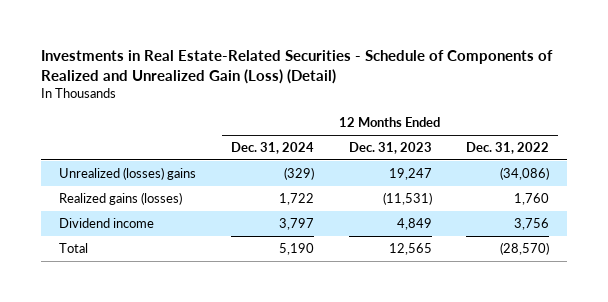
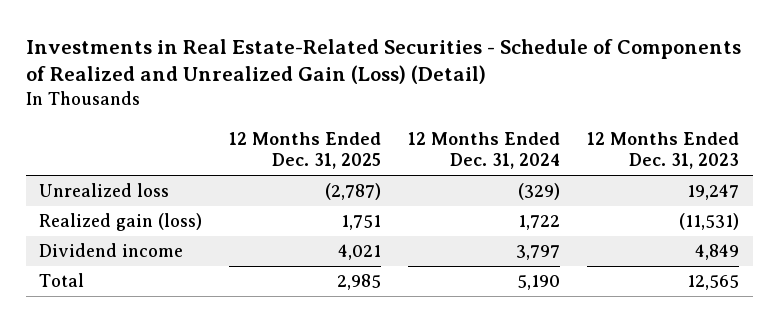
[466,141,550,154] Dec. 31, 2022 -> none
none -> [229,131,382,170] 12 Months Ended Dec. 31, 2025
[58,166,196,180] Unrealized (losses) gains -> [39,183,170,198] Unrealized loss
[58,191,182,205] Realized gains (losses) -> [39,213,203,232] Realized gain (loss)

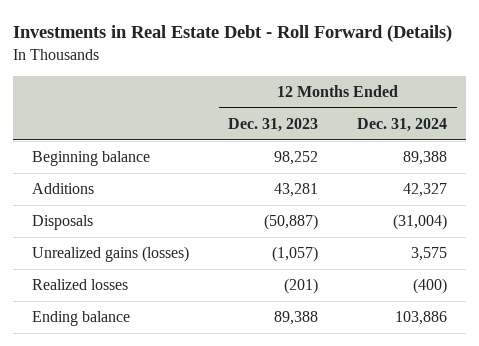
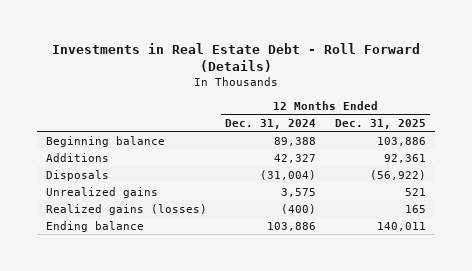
[228,118,319,133] Dec. 31, 2023 -> none
none -> [334,118,426,129] Dec. 31, 2025
[32,246,190,263] Unrealized gains (losses) -> [46,186,159,198] Unrealized gains
[32,279,129,291] Realized losses -> [46,203,208,215] Realized gains (losses)

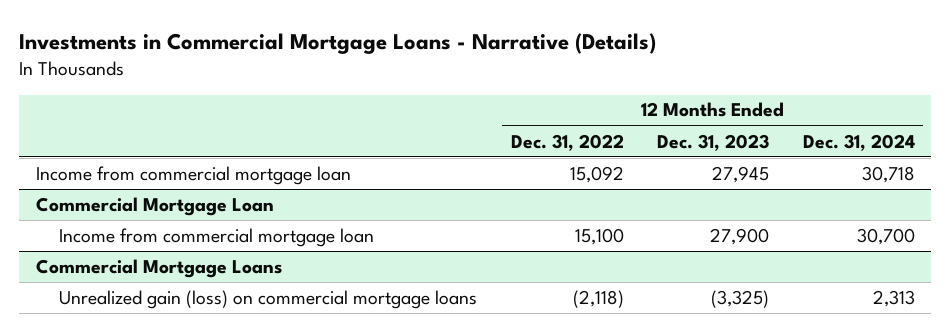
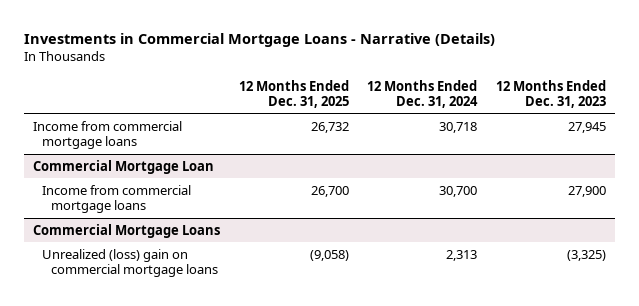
[510,133,624,151] Dec. 31, 2022 -> none
none -> [238,79,349,108] 12 Months Ended Dec. 31, 2025
[35,165,351,185] Income from commercial mortgage loan -> [33,120,183,150] Income from commercial mortgage loans
[59,227,375,247] Income from commercial mortgage loan -> [42,184,192,214] Income from commercial mortgage loans
[59,289,478,309] Unrealized gain (loss) on commercial mortgage loans -> [42,248,219,278] Unrealized (loss) gain on commercial mortgage loans

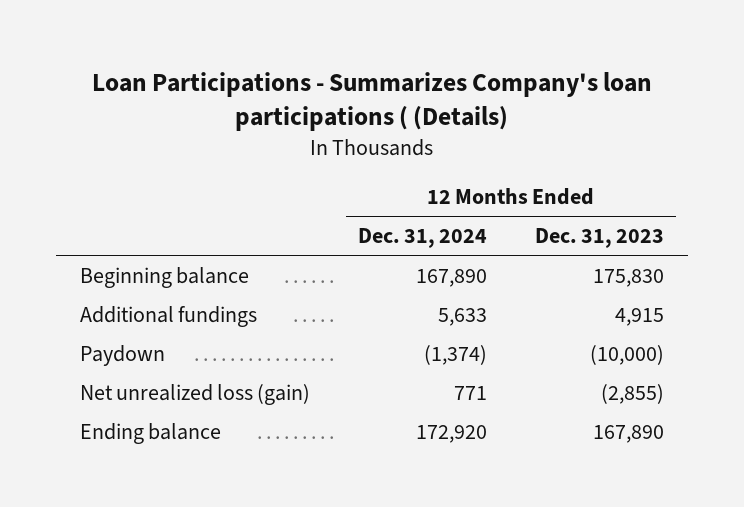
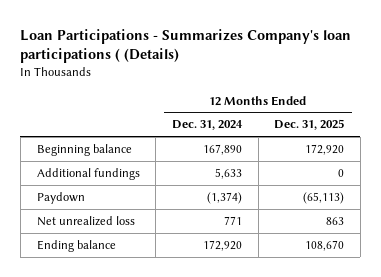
[534,228,664,249] Dec. 31, 2023 -> none
none -> [274,119,345,131] Dec. 31, 2025
[80,383,311,405] Net unrealized loss (gain) -> [36,215,135,226] Net unrealized loss

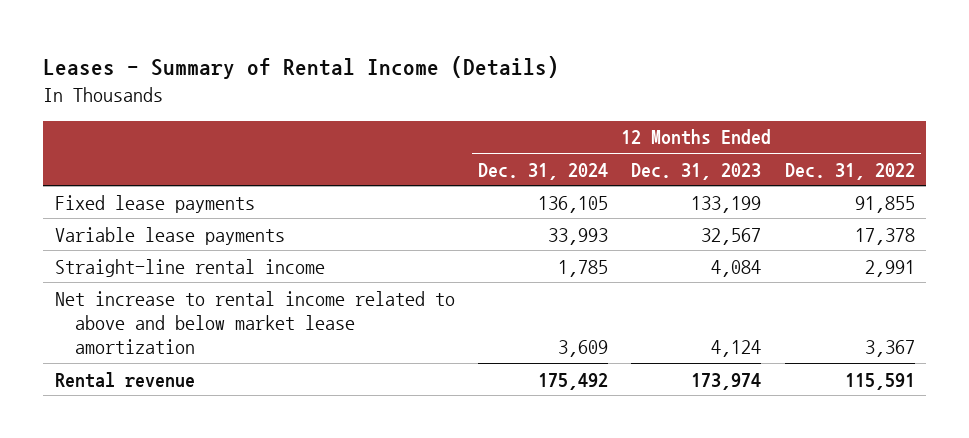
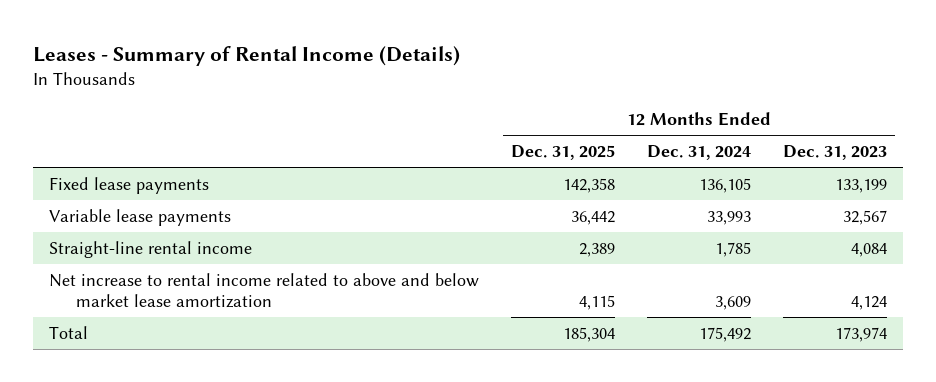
[784,162,915,180] Dec. 31, 2022 -> none
none -> [510,145,615,161] Dec. 31, 2025
[54,371,195,388] Rental revenue -> [48,325,88,339] Total

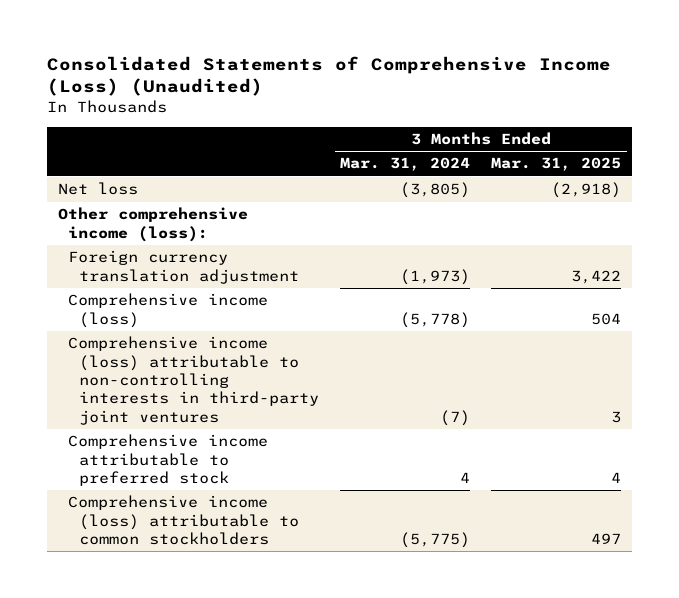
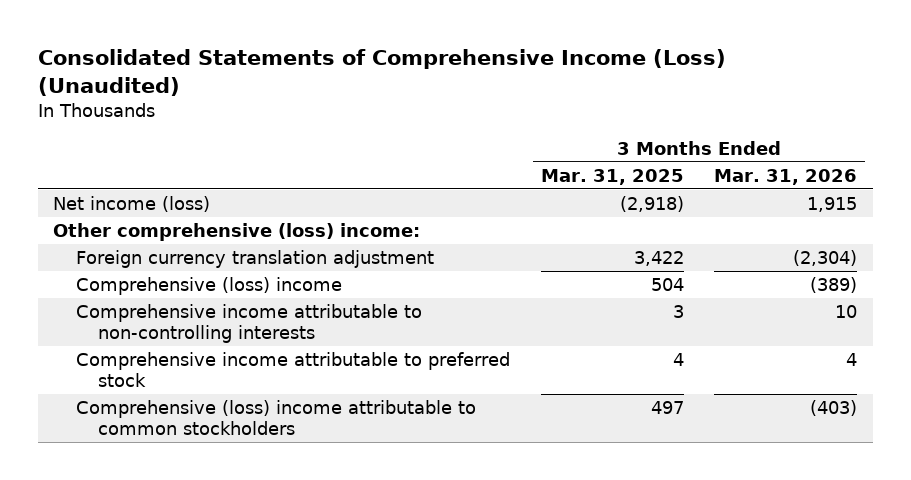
[340,157,471,172] Mar. 31, 2024 -> none
none -> [714,168,858,185] Mar. 31, 2026
[57,182,138,196] Net loss -> [53,195,211,212] Net income (loss)
[57,207,248,242] Other comprehensive income (loss): -> [53,222,421,241] Other comprehensive (loss) income:
[68,293,269,328] Comprehensive income (loss) -> [75,276,342,295] Comprehensive (loss) income
[68,336,320,425] Comprehensive income (loss) attributable to non-controlling interests in third-party joint ventures -> [75,303,422,343] Comprehensive income attributable to non-controlling interests
[68,495,300,545] Comprehensive income (loss) attributable to common stockholders -> [75,399,476,435] Comprehensive (loss) income attributable to common stockholders

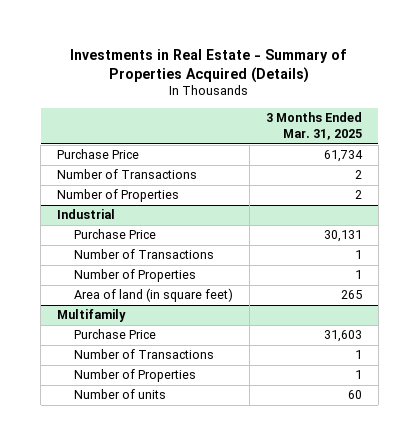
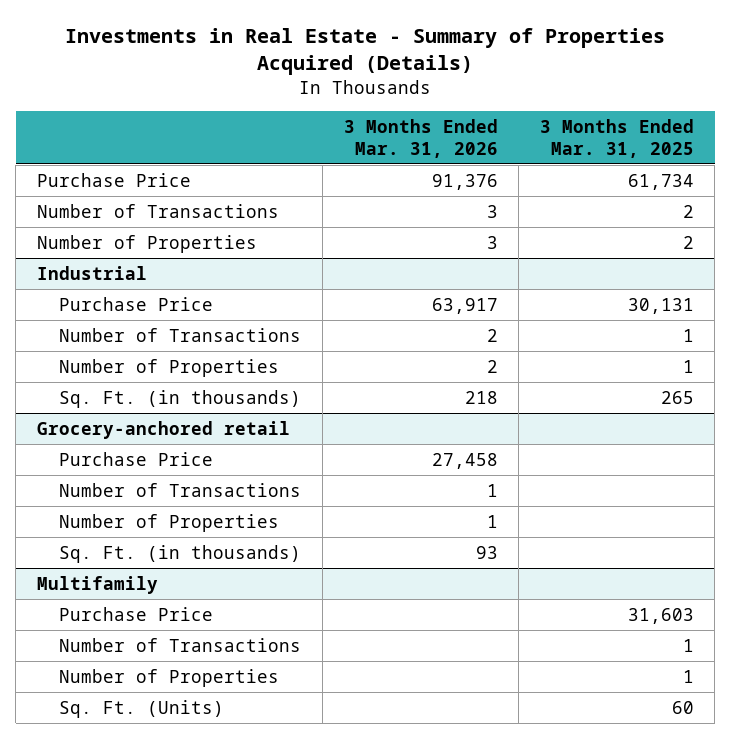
none -> [343,119,498,158] 3 Months Ended Mar. 31, 2026
[74,288,234,303] Area of land (in square feet) -> [59,389,302,408] Sq. Ft. (in thousands)
none -> [36,420,290,439] Grocery-anchored retail
none -> [59,451,214,466] Purchase Price
none -> [59,482,302,497] Number of Transactions
none -> [59,513,280,532] Number of Properties
none -> [59,544,302,563] Sq. Ft. (in thousands)
[74,389,167,400] Number of units -> [59,699,225,718] Sq. Ft. (Units)

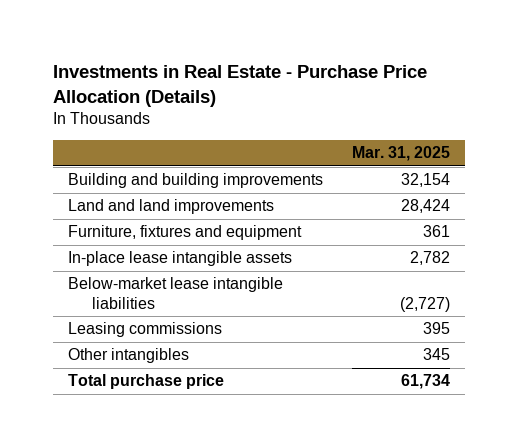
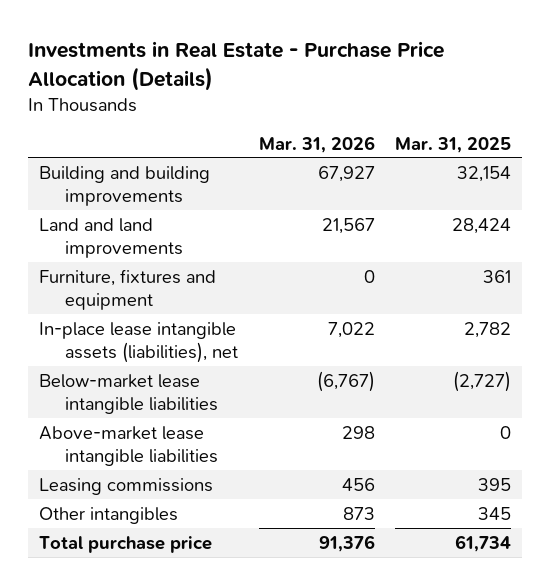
none -> [258,135,375,153] Mar. 31, 2026
[67,251,292,267] In-place lease intangible assets -> [38,321,238,364] In-place lease intangible assets (liabilities), net
none -> [38,425,218,467] Above-market lease intangible liabilities

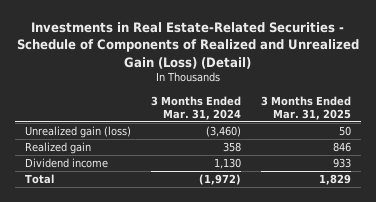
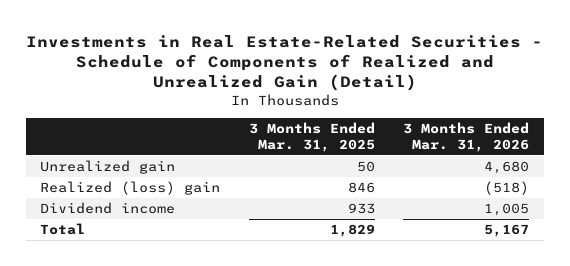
[17,22,360,69] Investments in Real Estate-Related Securities - Schedule of Components of Realized and Unrealized Gain (Loss) (Detail) -> [25,34,543,92] Investments in Real Estate-Related Securities - Schedule of Components of Realized and Unrealized Gain (Detail)
[151,95,242,120] 3 Months Ended Mar. 31, 2024 -> none
none -> [403,122,530,152] 3 Months Ended Mar. 31, 2026
[25,126,132,139] Unrealized gain (loss) -> [40,160,176,175] Unrealized gain
[25,142,92,155] Realized gain -> [40,181,221,196] Realized (loss) gain

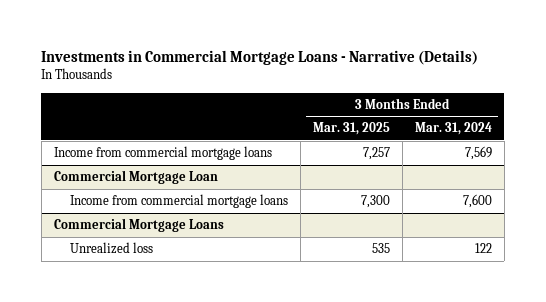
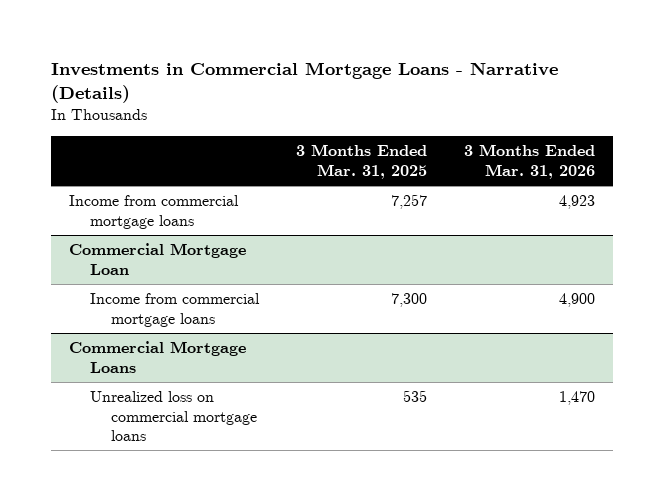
[414,122,492,136] Mar. 31, 2024 -> none
none -> [463,144,595,179] 3 Months Ended Mar. 31, 2026
[69,242,153,255] Unrealized loss -> [90,391,257,441] Unrealized loss on commercial mortgage loans

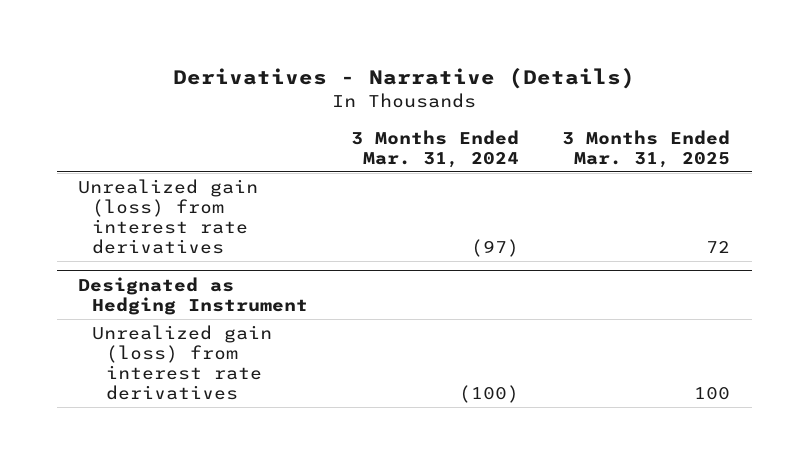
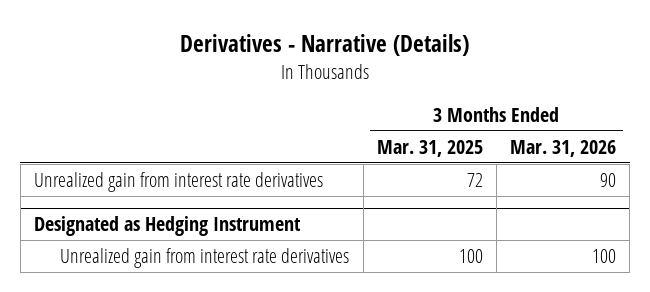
[351,129,520,168] 3 Months Ended Mar. 31, 2024 -> none
none -> [510,139,617,157] Mar. 31, 2026
[78,178,259,254] Unrealized gain (loss) from interest rate derivatives -> [34,172,324,193] Unrealized gain from interest rate derivatives
[92,324,273,400] Unrealized gain (loss) from interest rate derivatives -> [60,248,350,269] Unrealized gain from interest rate derivatives

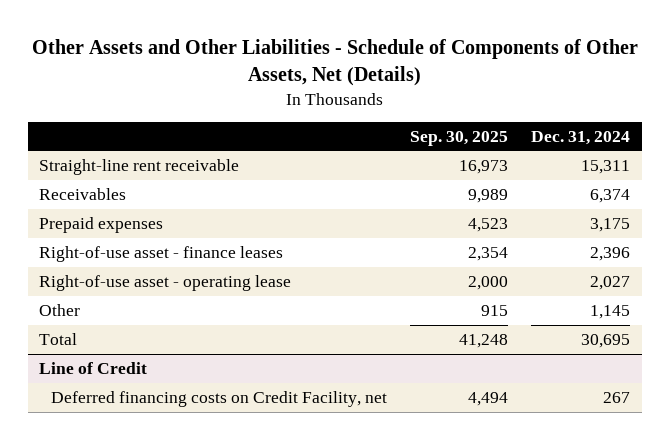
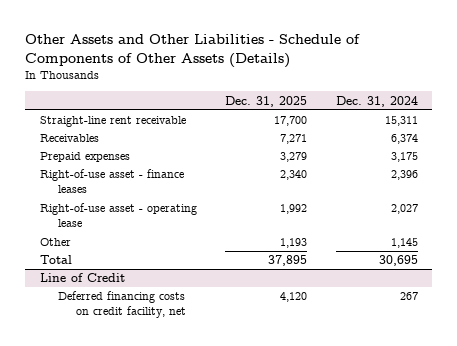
[31,39,638,87] Other Assets and Other Liabilities - Schedule of Components of Other Assets, Net (Details) -> [25,34,361,68] Other Assets and Other Liabilities - Schedule of Components of Other Assets (Details)
[410,130,509,146] Sep. 30, 2025 -> none
none -> [225,95,308,107] Dec. 31, 2025
[51,390,388,407] Deferred financing costs on Credit Facility, net -> [57,291,187,319] Deferred financing costs on credit facility, net

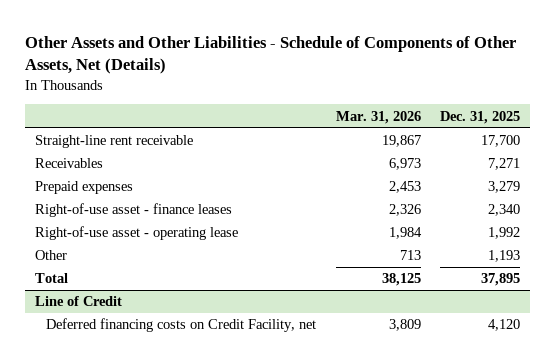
[25,34,361,68] Other Assets and Other Liabilities - Schedule of Components of Other Assets (Details) -> [25,35,517,75] Other Assets and Other Liabilities - Schedule of Components of Other Assets, Net (Details)
[335,95,418,107] Dec. 31, 2024 -> none
none -> [335,110,421,124] Mar. 31, 2026
[57,291,187,319] Deferred financing costs on credit facility, net -> [46,318,317,333] Deferred financing costs on Credit Facility, net

